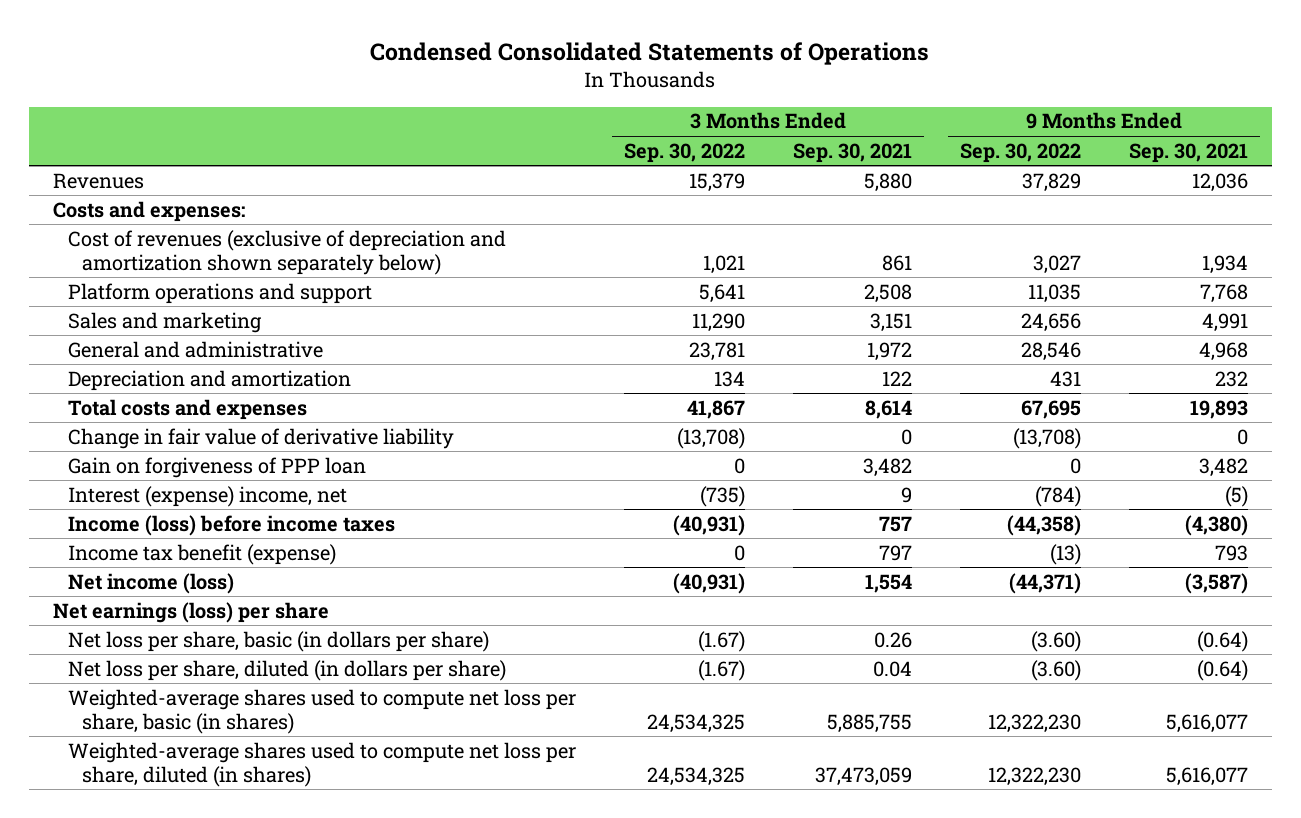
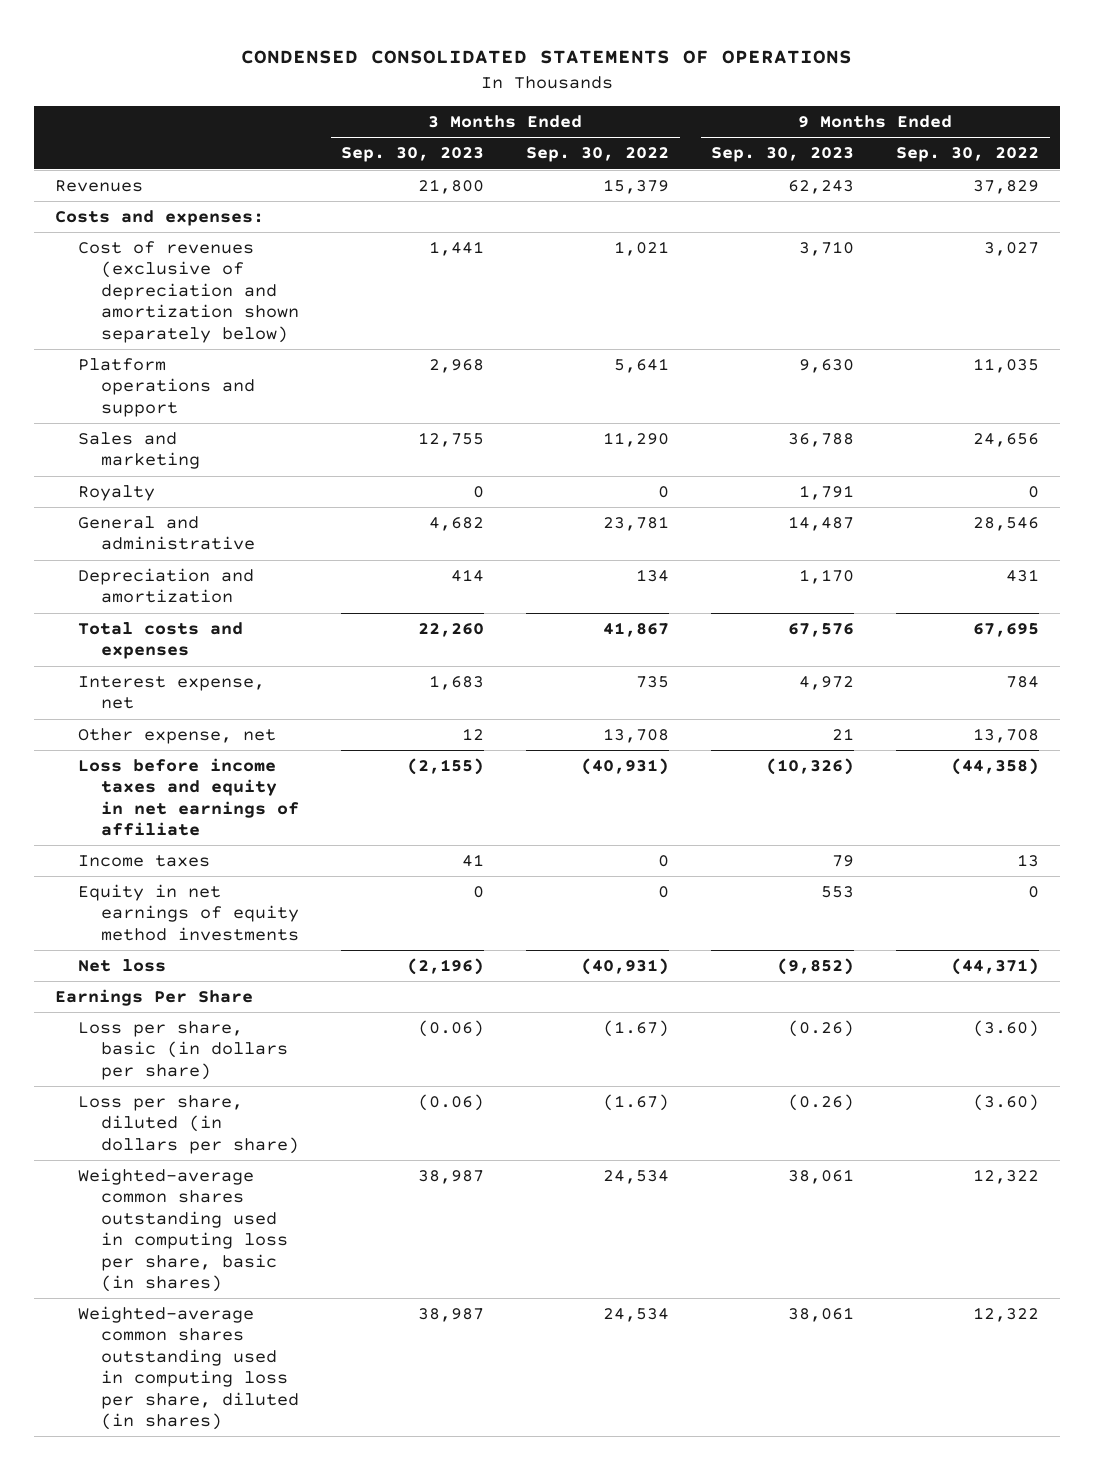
[370,41,930,65] Condensed Consolidated Statements of Operations -> [241,49,853,64] CONDENSED CONSOLIDATED STATEMENTS OF OPERATIONS
[792,142,912,163] Sep. 30, 2021 -> none
[1128,142,1248,163] Sep. 30, 2021 -> none
none -> [341,147,485,163] Sep. 30, 2023
none -> [711,147,855,163] Sep. 30, 2023
none -> [78,485,156,502] Royalty
[67,427,454,449] Change in fair value of derivative liability -> none
[67,456,366,478] Gain on forgiveness of PPP loan -> none
[67,485,347,507] Interest (expense) income, net -> [78,676,266,710] Interest expense, net
[699,485,745,507] (735) -> [636,676,670,689] 735
[1034,485,1081,507] (784) -> [1006,676,1040,689] 784
none -> [78,728,277,745] Other expense, net
[67,514,395,536] Income (loss) before income taxes -> [78,758,300,837] Loss before income taxes and equity in net earnings of affiliate
[67,543,336,565] Income tax benefit (expense) -> [78,855,211,868] Income taxes
[1049,543,1081,565] (13) -> [1017,854,1040,868] 13
none -> [78,884,300,941] Equity in net earnings of equity method investments
[67,572,234,594] Net income (loss) -> [78,959,167,973] Net loss
[53,601,330,623] Net earnings (loss) per share -> [55,989,254,1007] Earnings Per Share
[67,630,489,652] Net loss per share, basic (in dollars per share) -> [78,1021,289,1080] Loss per share, basic (in dollars per share)
[67,659,506,681] Net loss per share, diluted (in dollars per share) -> [78,1095,300,1154] Loss per share, diluted (in dollars per share)
[67,688,576,734] Weighted-average shares used to compute net loss per share, basic (in shares) -> [78,1168,289,1293] Weighted-average common shares outstanding used in computing loss per share, basic (in shares)
[646,713,745,733] 24,534,325 -> [603,1170,670,1185] 24,534
[987,713,1081,733] 12,322,230 -> [973,1169,1040,1185] 12,322
[67,741,576,787] Weighted-average shares used to compute net loss per share, diluted (in shares) -> [78,1306,300,1431] Weighted-average common shares outstanding used in computing loss per share, diluted (in shares)
[646,766,745,786] 24,534,325 -> [603,1308,670,1323] 24,534
[987,766,1081,786] 12,322,230 -> [973,1307,1040,1323] 12,322

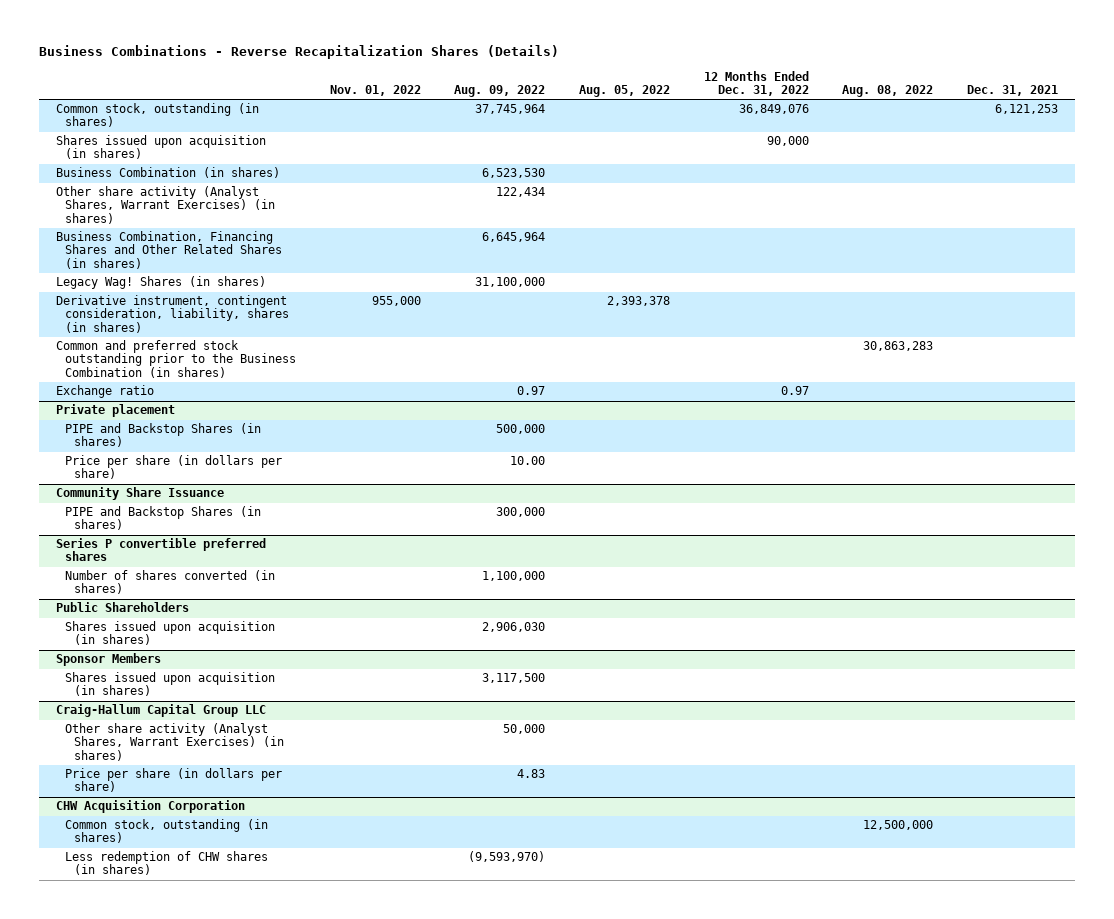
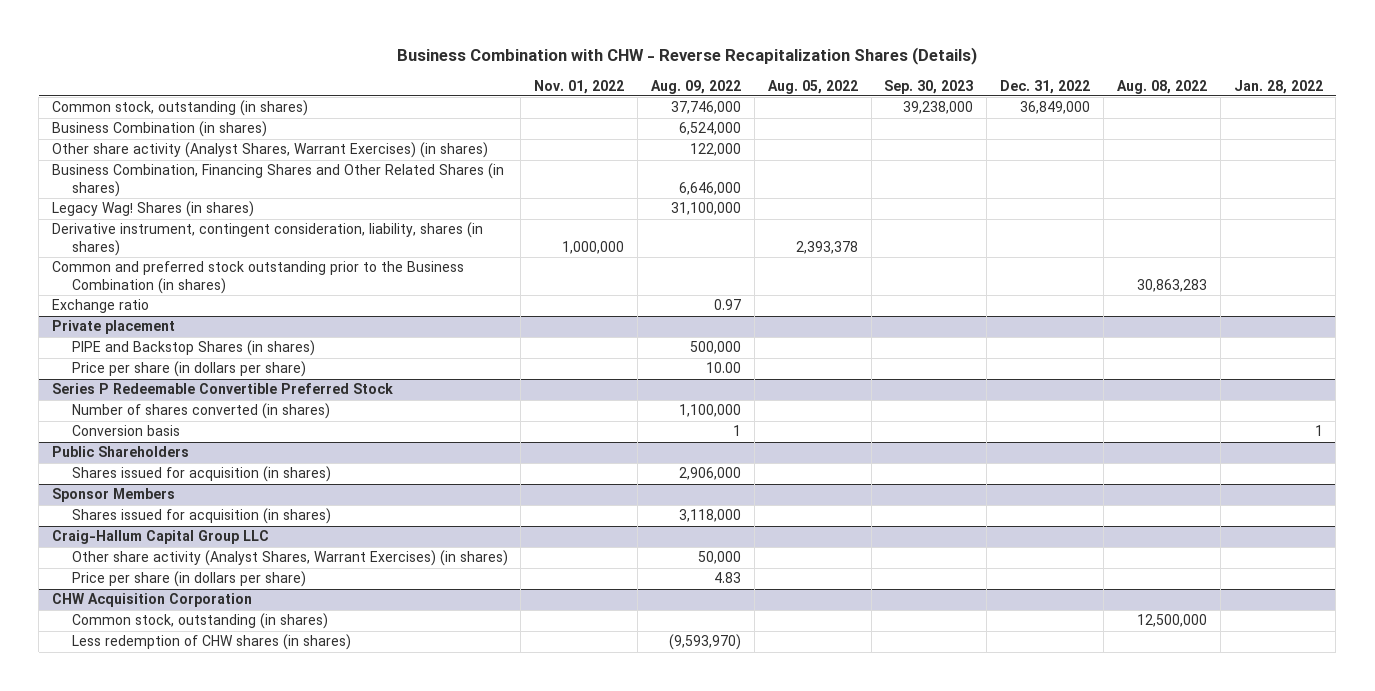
[38,45,559,60] Business Combinations - Reverse Recapitalization Shares (Details) -> [397,46,978,65] Business Combination with CHW - Reverse Recapitalization Shares (Details)
[703,70,809,97] 12 Months Ended Dec. 31, 2022 -> none
[967,85,1059,97] Dec. 31, 2021 -> none
none -> [884,79,974,94] Sep. 30, 2023
none -> [1000,79,1091,94] Dec. 31, 2022
none -> [1233,79,1323,94] Jan. 28, 2022
[55,135,266,160] Shares issued upon acquisition (in shares) -> none
[475,104,546,115] 37,745,964 -> [671,101,742,115] 37,746,000
[482,168,546,179] 6,523,530 -> [679,122,742,136] 6,524,000
[496,187,546,198] 122,434 -> [690,143,742,157] 122,000
[482,232,546,243] 6,645,964 -> [679,181,742,195] 6,646,000
[371,296,421,307] 955,000 -> [562,240,625,254] 1,000,000
[55,487,224,501] Community Share Issuance -> none
[64,506,261,531] PIPE and Backstop Shares (in shares) -> none
[55,538,266,562] Series P convertible preferred shares -> [52,383,394,395] Series P Redeemable Convertible Preferred Stock
none -> [71,425,180,437] Conversion basis
[64,621,275,646] Shares issued upon acquisition (in shares) -> [71,466,331,483] Shares issued for acquisition (in shares)
[482,622,546,633] 2,906,030 -> [679,467,742,481] 2,906,000
[64,672,275,697] Shares issued upon acquisition (in shares) -> [71,508,331,525] Shares issued for acquisition (in shares)
[482,673,546,684] 3,117,500 -> [679,509,742,523] 3,118,000

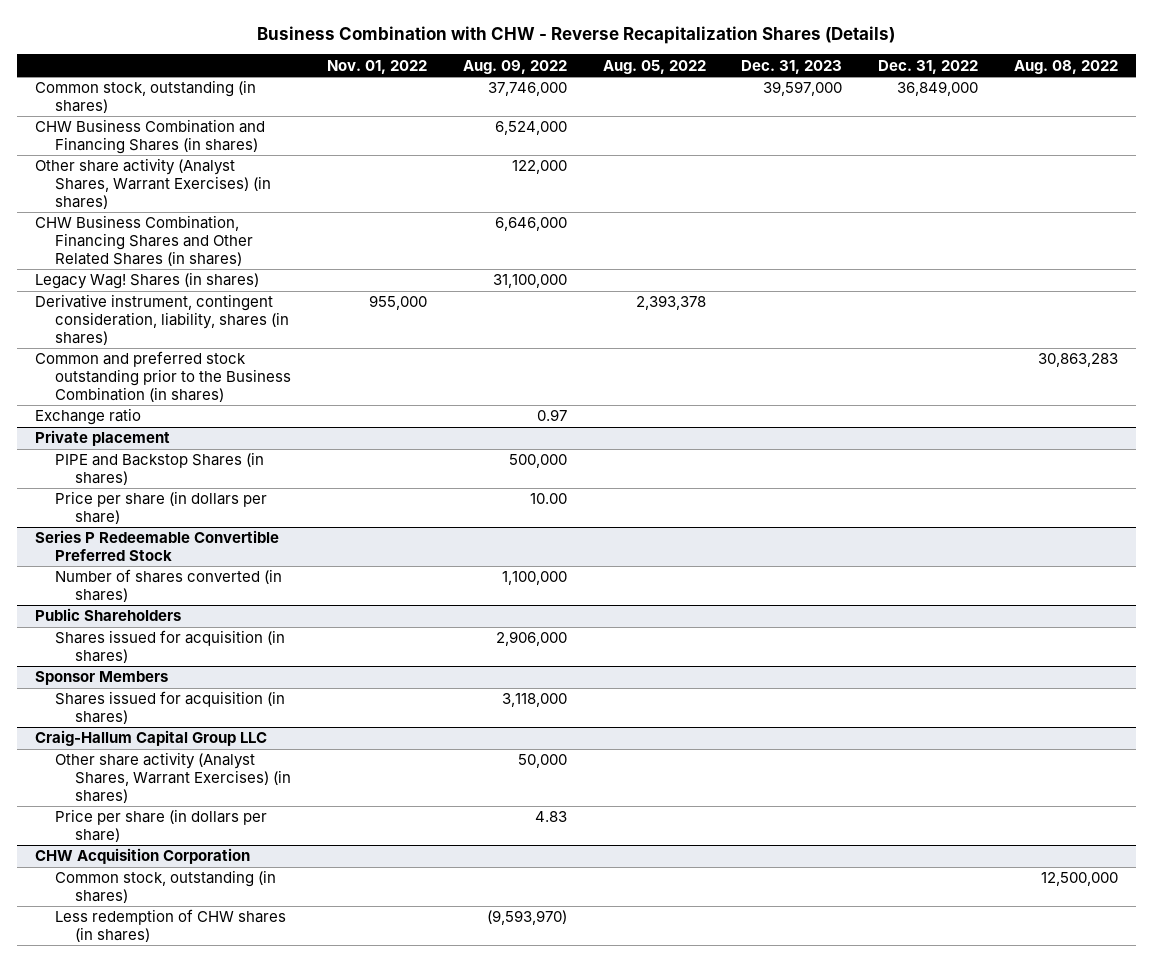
[884,79,974,94] Sep. 30, 2023 -> none
[1233,79,1323,94] Jan. 28, 2022 -> none
none -> [741,59,843,74] Dec. 31, 2023
[52,121,268,138] Business Combination (in shares) -> [34,119,265,155] CHW Business Combination and Financing Shares (in shares)
[52,163,505,197] Business Combination, Financing Shares and Other Related Shares (in shares) -> [34,215,253,266] CHW Business Combination, Financing Shares and Other Related Shares (in shares)
[562,240,625,254] 1,000,000 -> [368,295,427,311] 955,000
[71,425,180,437] Conversion basis -> none

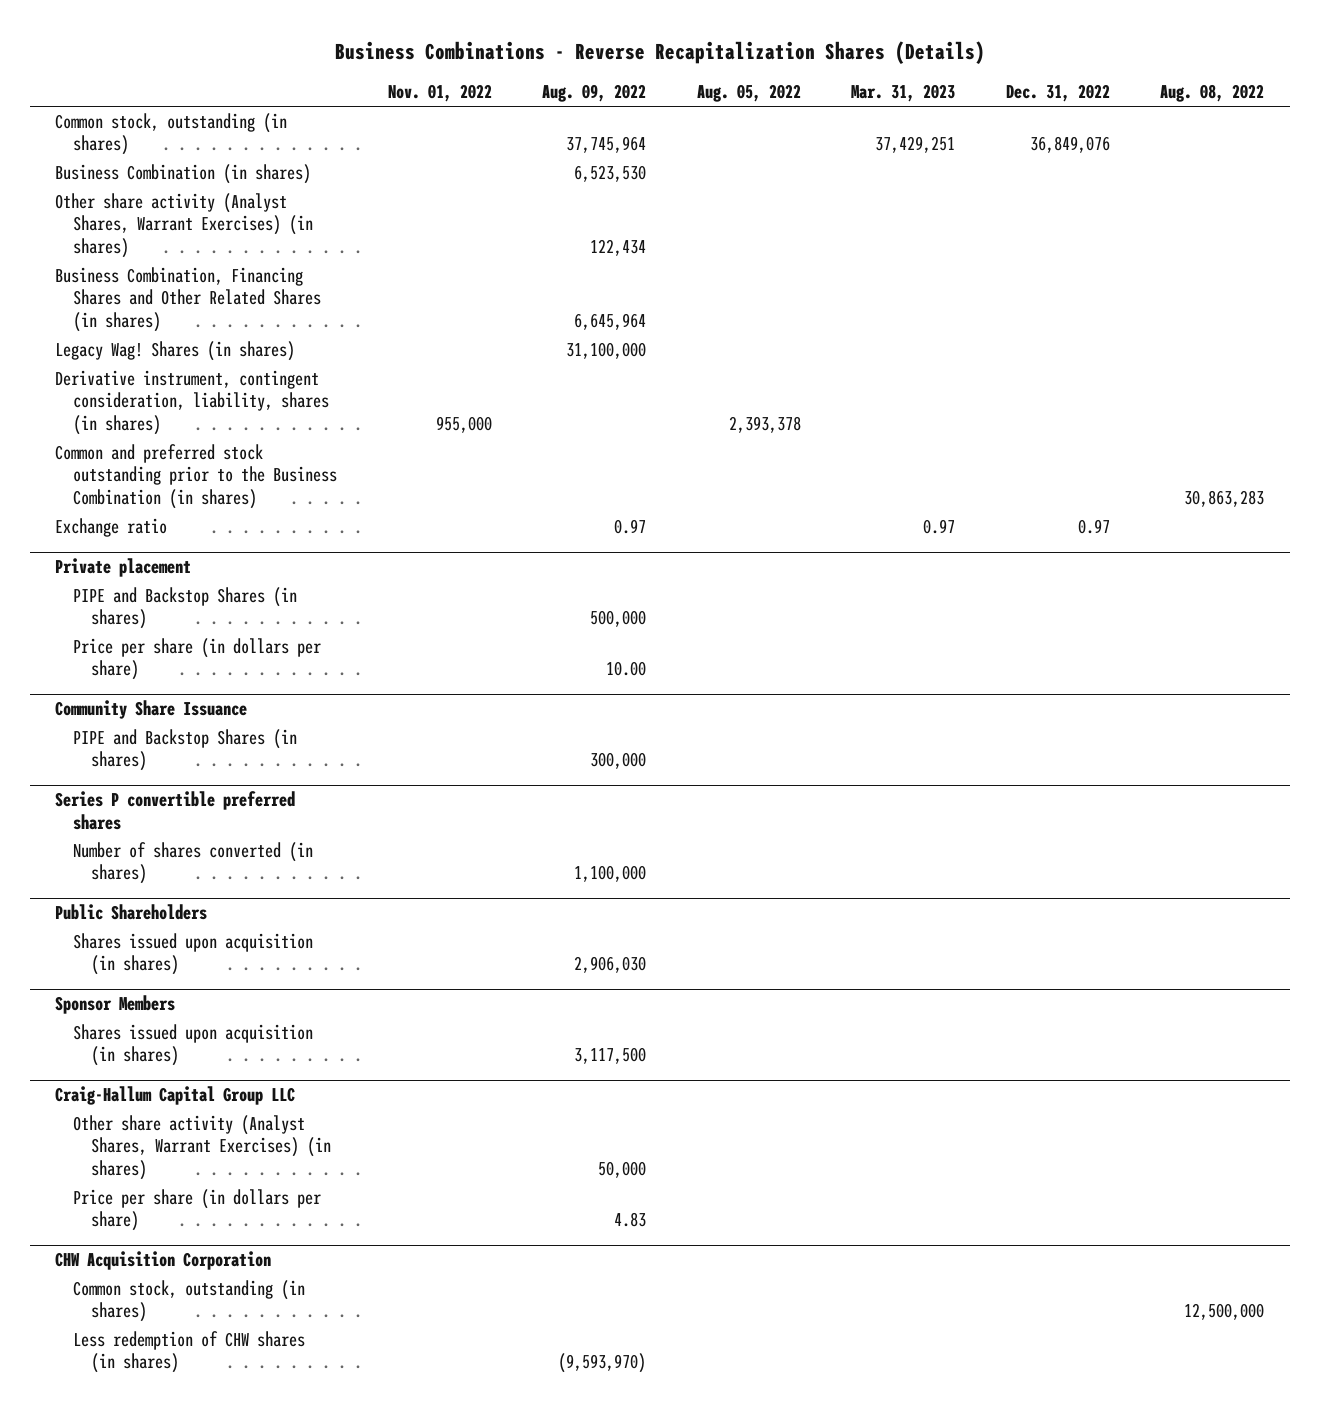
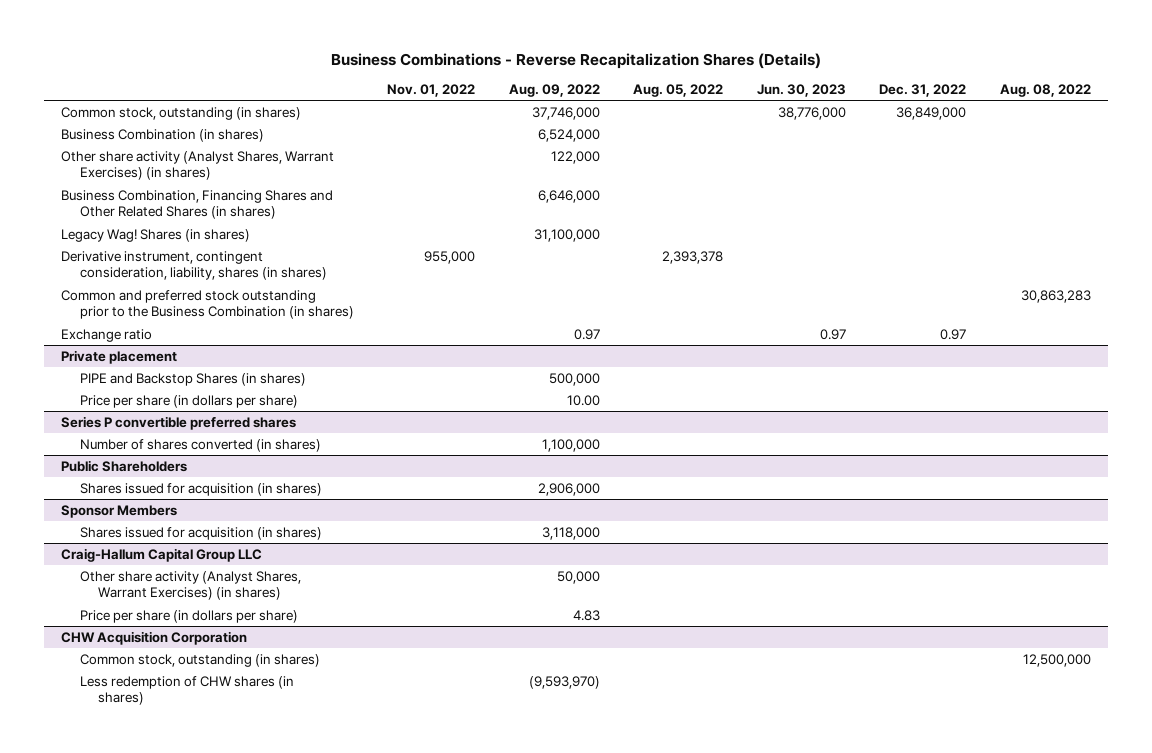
[851,84,956,103] Mar. 31, 2023 -> none
none -> [756,84,846,98] Jun. 30, 2023
[566,136,647,154] 37,745,964 -> [531,106,600,120] 37,746,000
[1029,136,1110,154] 36,849,076 -> [896,106,967,120] 36,849,000
[574,164,647,182] 6,523,530 -> [537,128,600,142] 6,524,000
[590,238,647,256] 122,434 -> [550,150,600,164] 122,000
[574,312,647,330] 6,645,964 -> [537,189,600,203] 6,646,000
[55,700,248,720] Community Share Issuance -> none
[73,728,298,772] PIPE and Backstop Shares (in shares) -> none
[73,932,314,976] Shares issued upon acquisition (in shares) -> [79,482,322,496] Shares issued for acquisition (in shares)
[574,956,647,974] 2,906,030 -> [537,482,600,496] 2,906,000
[73,1023,314,1067] Shares issued upon acquisition (in shares) -> [79,526,322,540] Shares issued for acquisition (in shares)
[574,1047,647,1065] 3,117,500 -> [541,526,600,540] 3,118,000

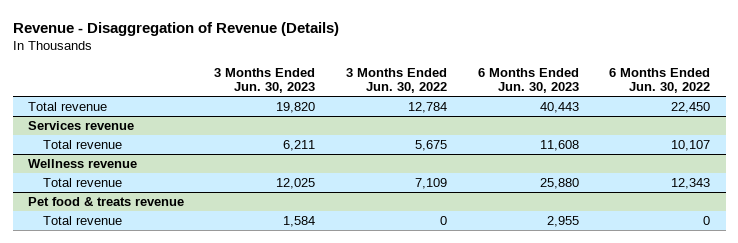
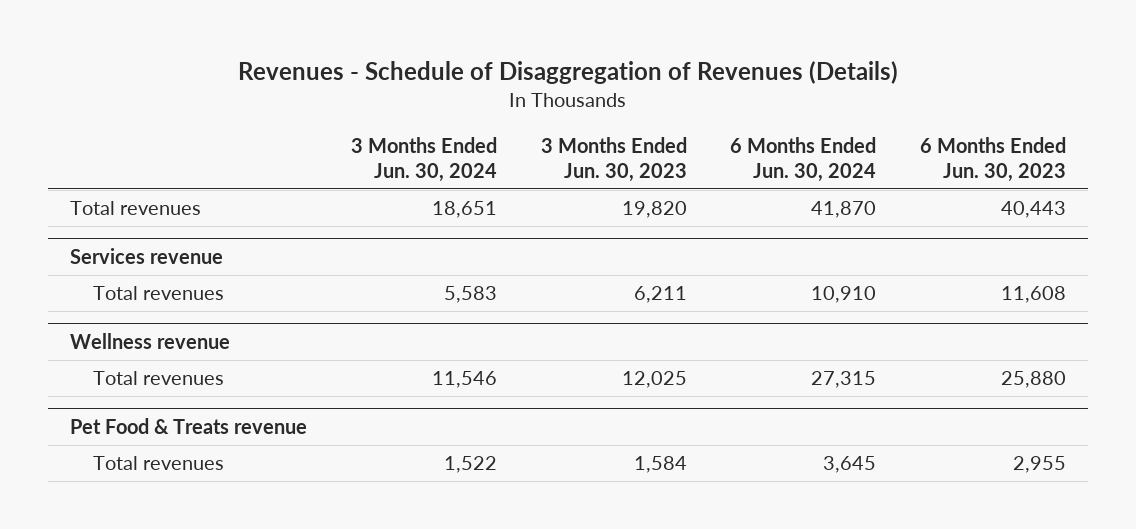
[12,21,339,36] Revenue - Disaggregation of Revenue (Details) -> [238,60,899,84] Revenues - Schedule of Disaggregation of Revenues (Details)
[346,67,448,94] 3 Months Ended Jun. 30, 2022 -> none
[609,67,711,94] 6 Months Ended Jun. 30, 2022 -> none
none -> [350,136,497,182] 3 Months Ended Jun. 30, 2024
none -> [730,136,877,182] 6 Months Ended Jun. 30, 2024
[27,101,107,111] Total revenue -> [70,201,202,216] Total revenues
[42,139,122,149] Total revenue -> [93,286,225,301] Total revenues
[42,177,122,187] Total revenue -> [93,371,225,386] Total revenues
[27,196,184,206] Pet food & treats revenue -> [70,418,308,435] Pet Food & Treats revenue
[42,215,122,225] Total revenue -> [93,456,225,471] Total revenues

